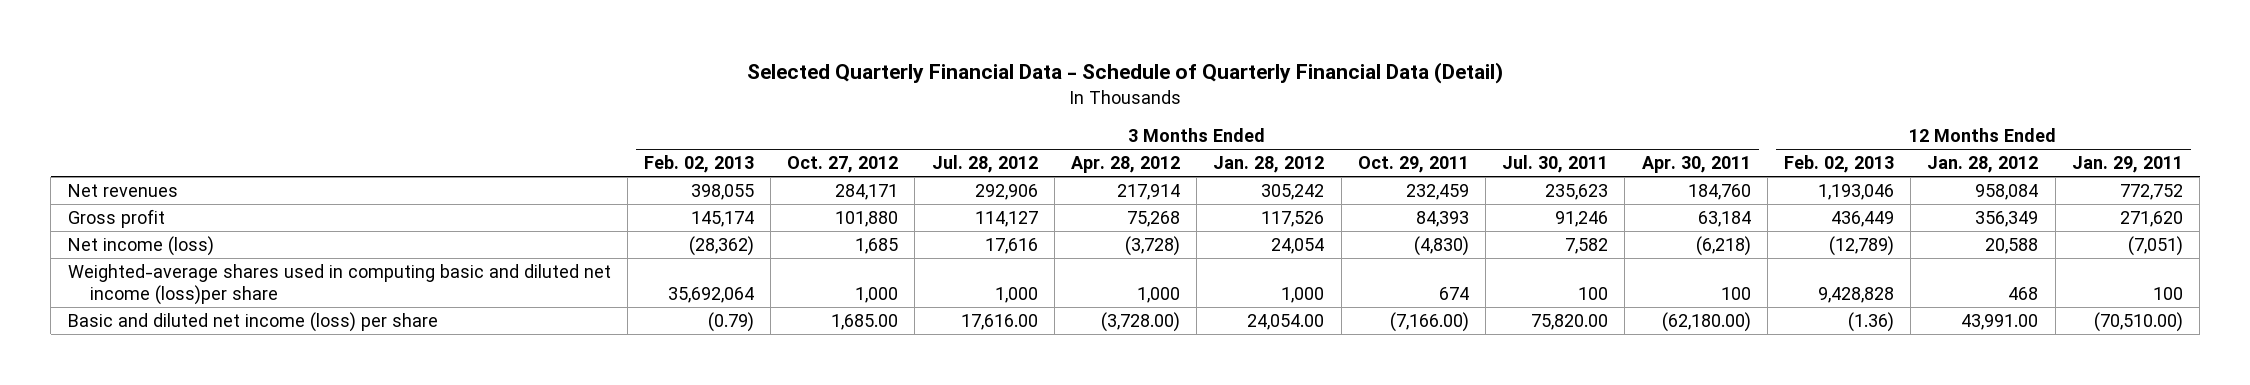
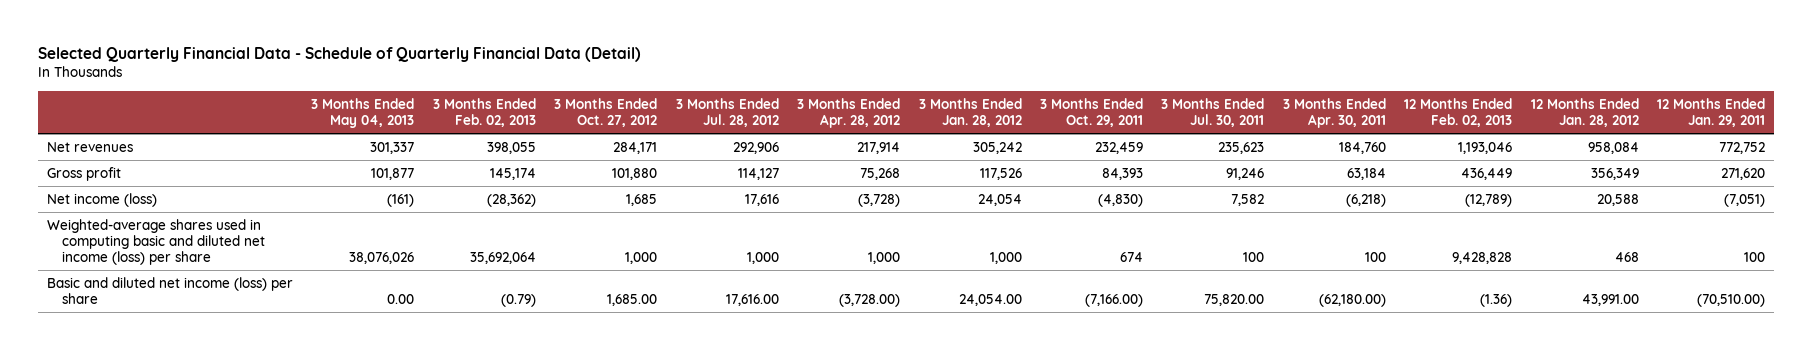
none -> [311,97,415,129] 3 Months Ended May 04, 2013
[67,264,611,305] Weighted-average shares used in computing basic and diluted net income (loss)per share -> [47,218,266,266] Weighted-average shares used in computing basic and diluted net income (loss) per share

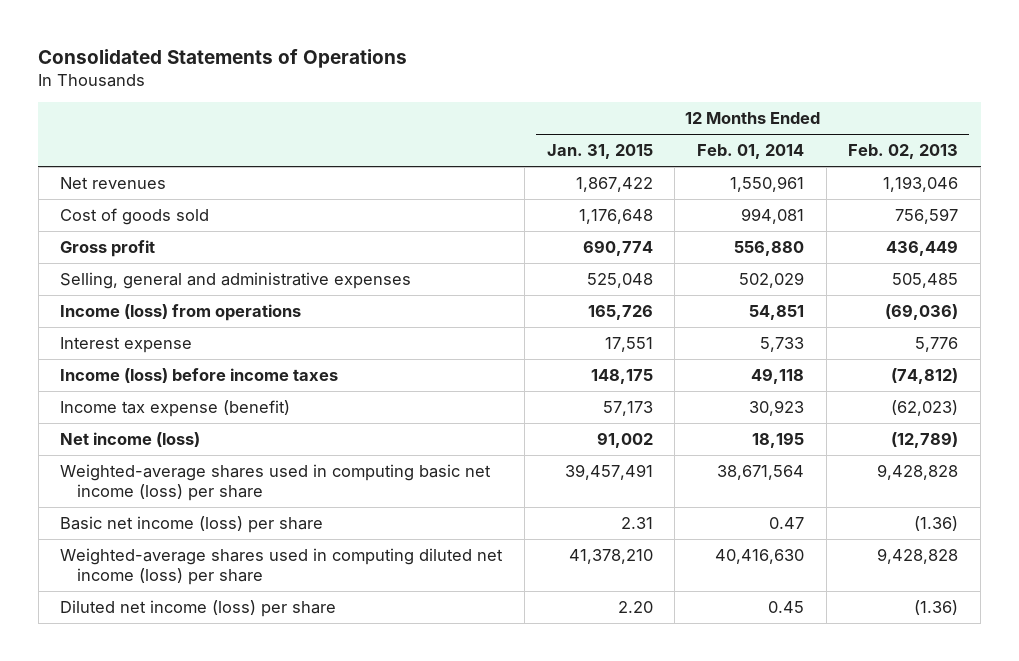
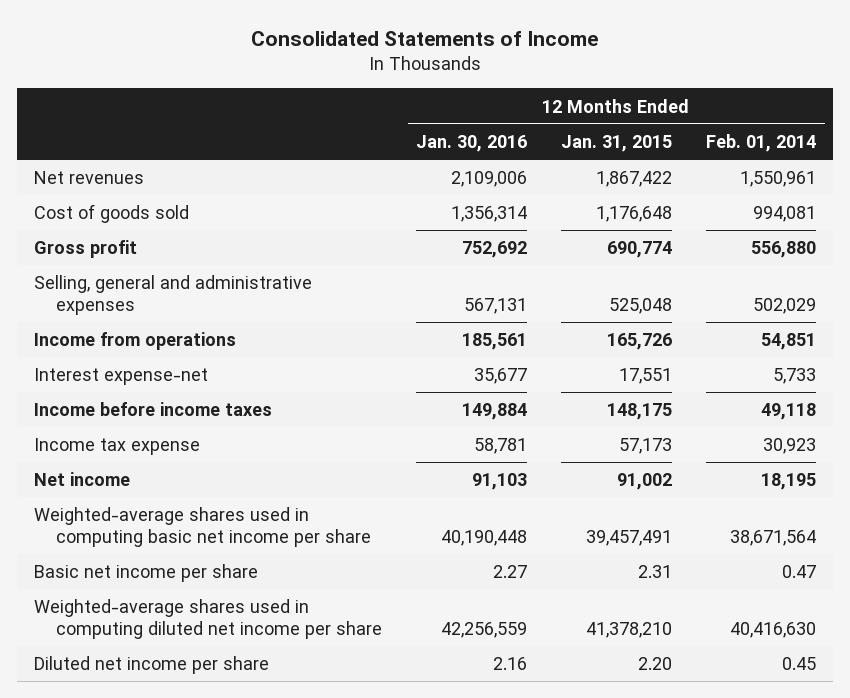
[38,48,408,68] Consolidated Statements of Operations -> [251,30,599,46] Consolidated Statements of Income
[848,144,959,160] Feb. 02, 2013 -> none
none -> [416,135,528,153] Jan. 30, 2016
[60,303,302,321] Income (loss) from operations -> [34,332,237,351] Income from operations
[60,336,193,353] Interest expense -> [34,368,209,386] Interest expense-net
[60,367,339,383] Income (loss) before income taxes -> [34,402,273,417] Income before income taxes
[60,399,291,417] Income tax expense (benefit) -> [34,438,201,456] Income tax expense
[60,431,201,447] Net income (loss) -> [34,472,131,487] Net income
[60,463,492,502] Weighted-average shares used in computing basic net income (loss) per share -> [34,507,372,548] Weighted-average shares used in computing basic net income per share
[60,515,324,533] Basic net income (loss) per share -> [34,564,259,583] Basic net income per share
[60,547,504,586] Weighted-average shares used in computing diluted net income (loss) per share -> [34,599,383,640] Weighted-average shares used in computing diluted net income per share
[60,599,337,617] Diluted net income (loss) per share -> [34,656,270,675] Diluted net income per share

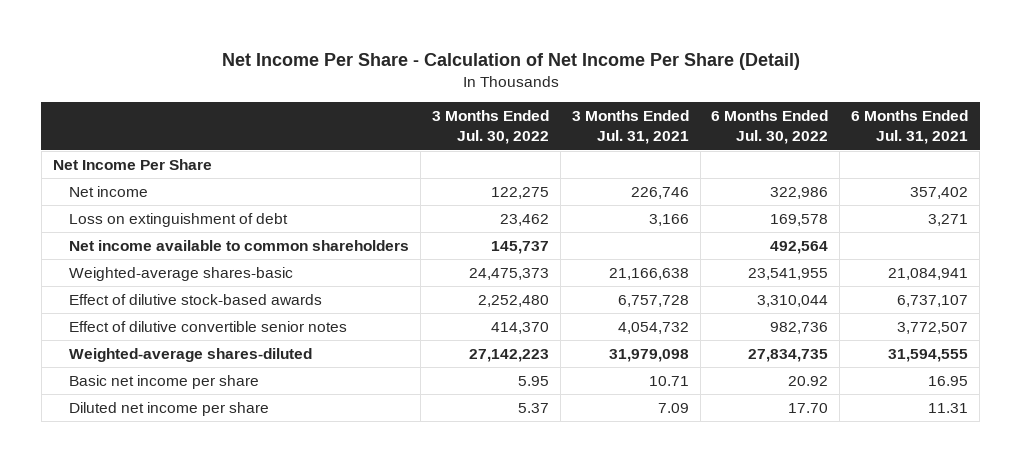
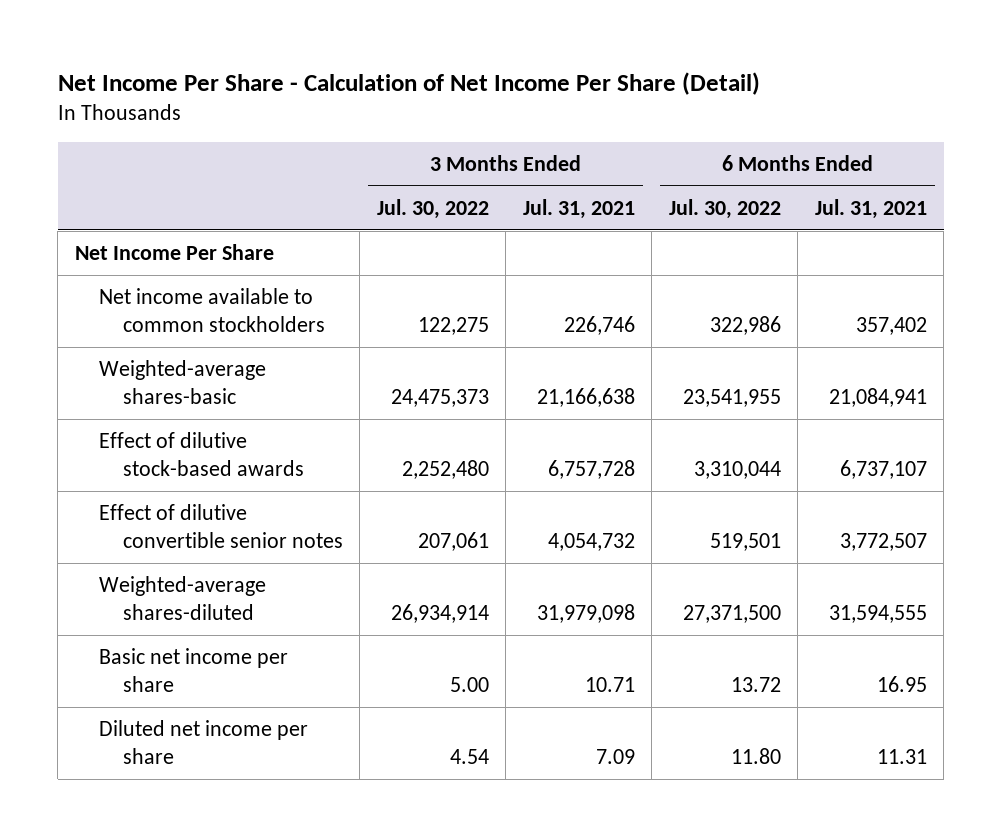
[68,212,288,227] Loss on extinguishment of debt -> none
[68,239,409,251] Net income available to common shareholders -> none
[68,185,148,197] Net income -> [98,288,325,332] Net income available to common stockholders
[490,321,549,334] 414,370 -> [417,531,489,551] 207,061
[770,321,829,334] 982,736 -> [709,532,781,551] 519,501
[468,348,549,362] 27,142,223 -> [390,603,489,623] 26,934,914
[748,348,829,362] 27,834,735 -> [682,604,781,623] 27,371,500
[517,375,549,386] 5.95 -> [449,676,489,692] 5.00
[788,375,829,386] 20.92 -> [730,676,781,692] 13.72
[517,402,549,413] 5.37 -> [449,748,489,764] 4.54
[788,402,829,413] 17.70 -> [730,747,781,764] 11.80

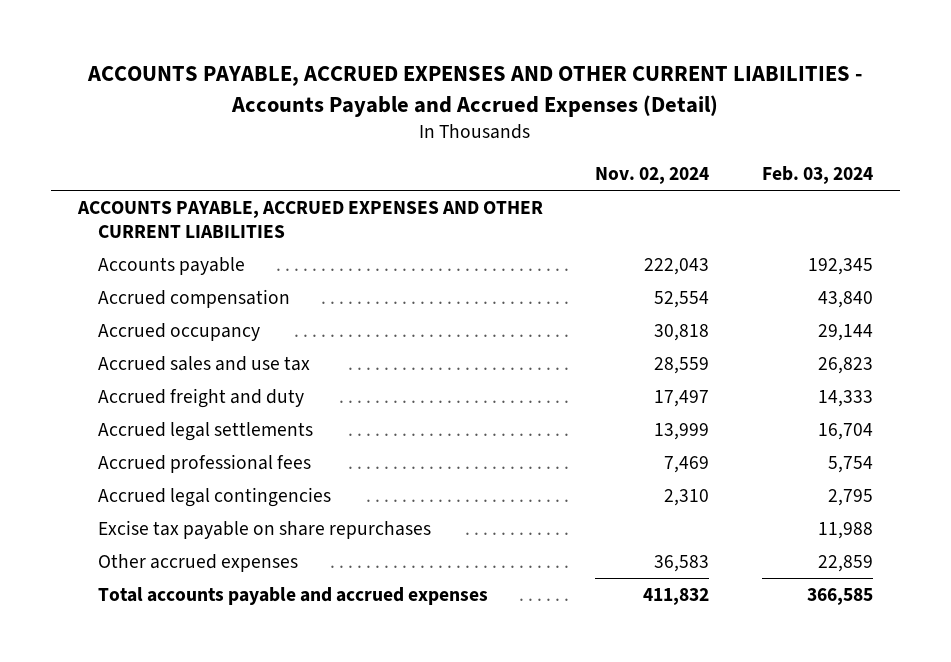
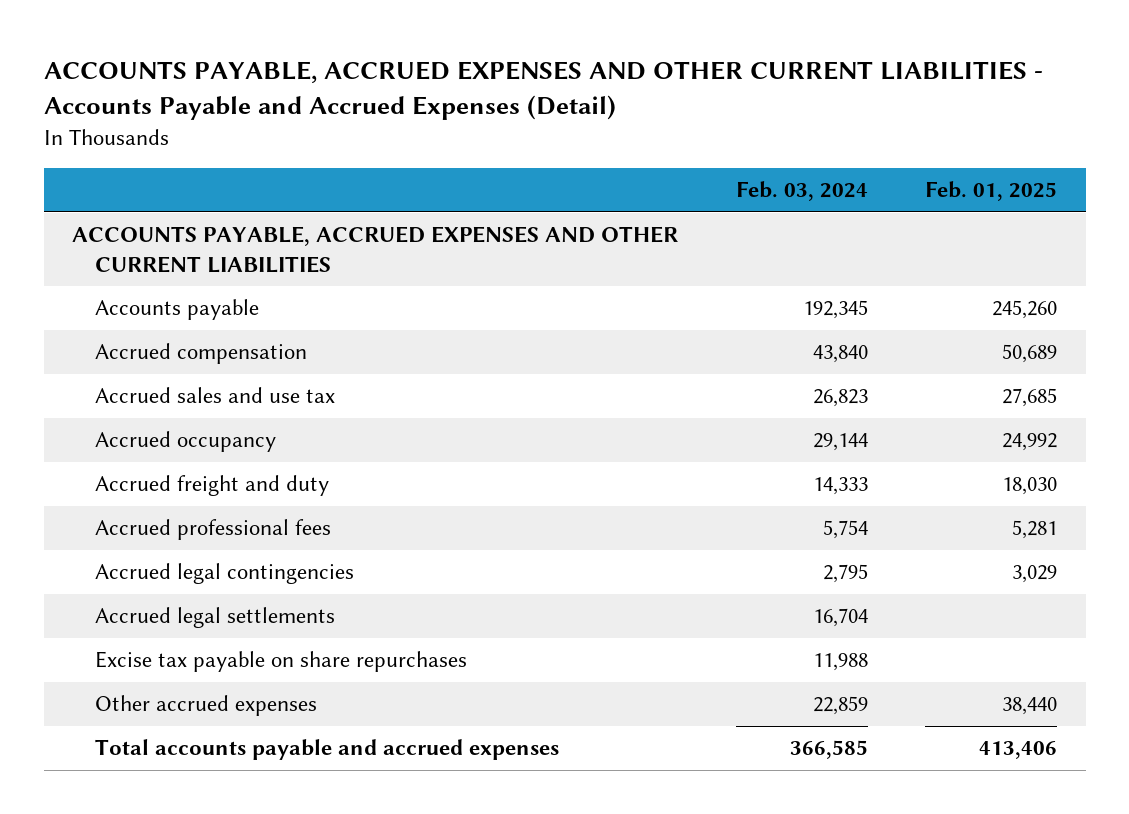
[595,167,710,185] Nov. 02, 2024 -> none
none -> [925,180,1058,201] Feb. 01, 2025
[98,322,261,341] Accrued occupancy -> [94,431,276,453] Accrued occupancy
[98,421,314,441] Accrued legal settlements -> [94,607,335,629] Accrued legal settlements

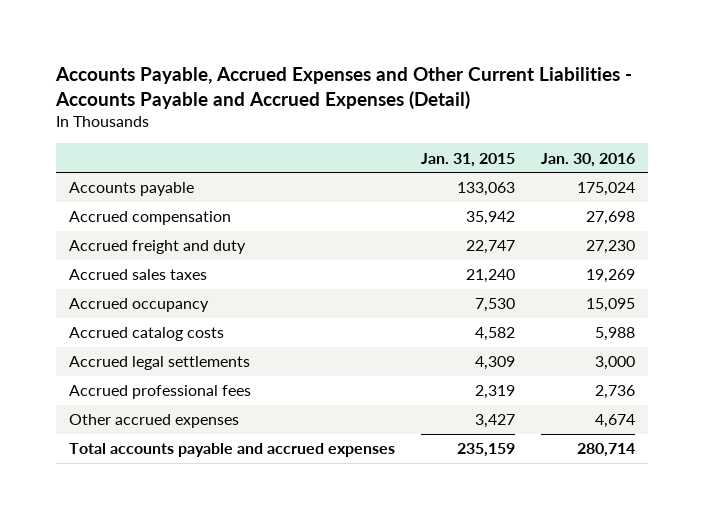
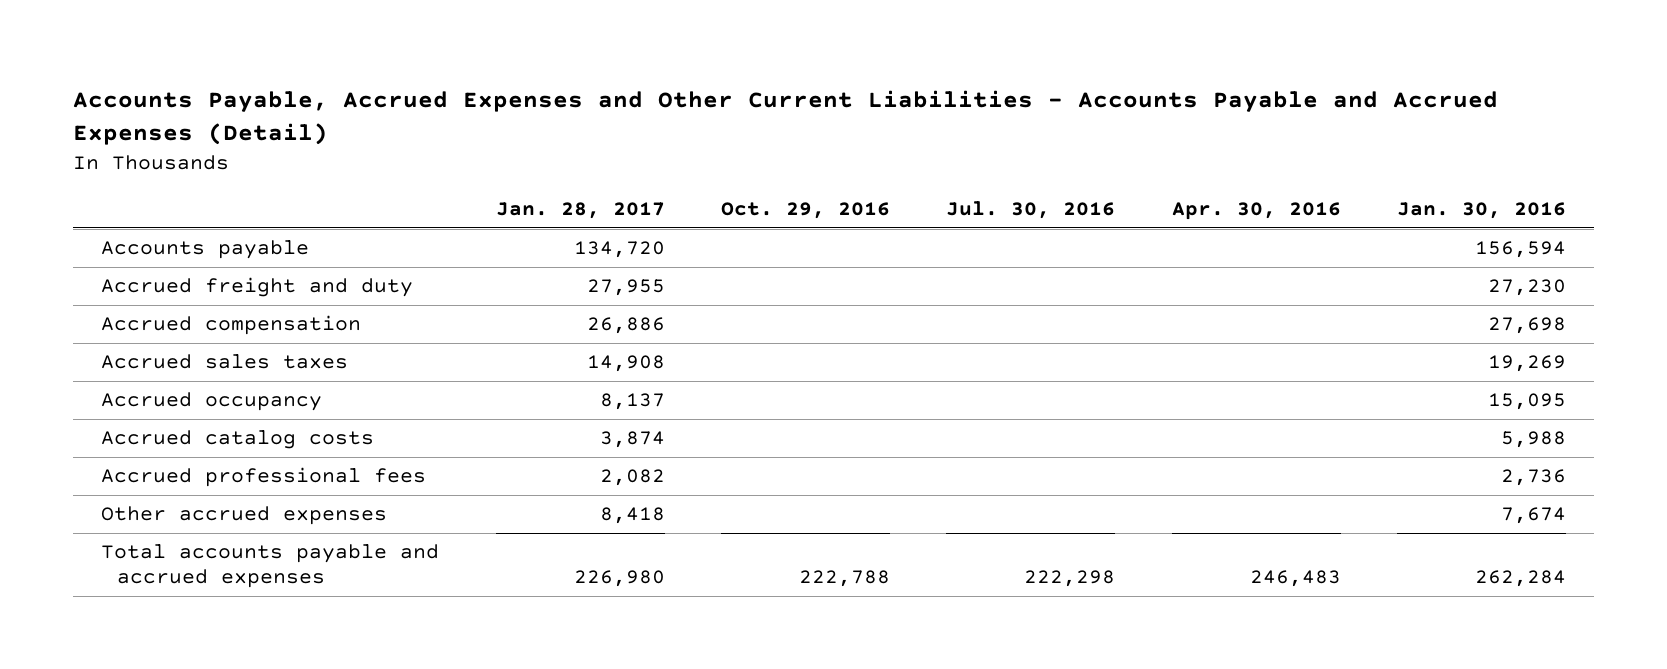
[420,152,515,167] Jan. 31, 2015 -> none
none -> [495,202,665,220] Jan. 28, 2017
none -> [721,202,891,220] Oct. 29, 2016
none -> [946,201,1116,220] Jul. 30, 2016
none -> [1171,202,1341,221] Apr. 30, 2016
[576,182,635,197] 175,024 -> [1474,241,1566,259] 156,594
[68,211,231,226] Accrued compensation -> [101,315,362,336] Accrued compensation
[68,356,250,371] Accrued legal settlements -> none
[594,414,635,429] 4,674 -> [1500,507,1566,525] 7,674
[576,443,635,458] 280,714 -> [1474,570,1566,588] 262,284

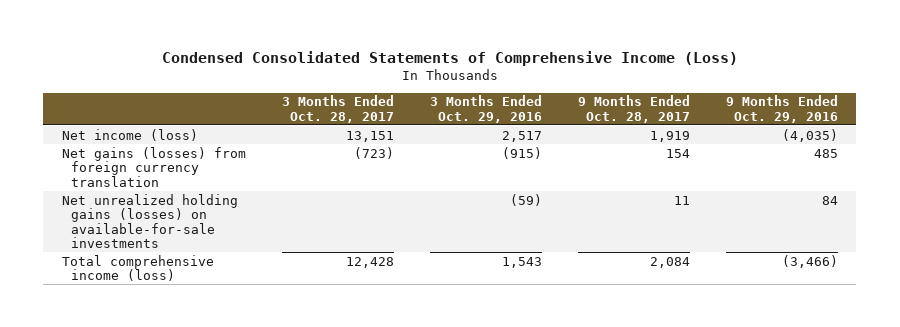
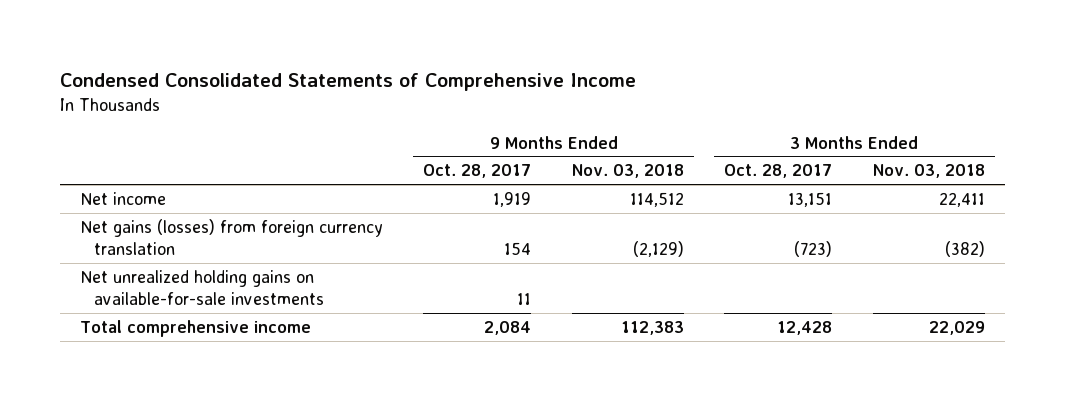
[161,51,738,67] Condensed Consolidated Statements of Comprehensive Income (Loss) -> [59,73,636,92] Condensed Consolidated Statements of Comprehensive Income
[429,95,542,123] 3 Months Ended Oct. 29, 2016 -> none
[725,95,838,123] 9 Months Ended Oct. 29, 2016 -> none
none -> [571,164,684,179] Nov. 03, 2018
none -> [872,164,985,179] Nov. 03, 2018
[61,128,198,141] Net income (loss) -> [80,191,167,205] Net income
[61,193,238,249] Net unrealized holding gains (losses) on available-for-sale investments -> [80,269,325,306] Net unrealized holding gains on available-for-sale investments
[61,254,214,282] Total comprehensive income (loss) -> [80,319,312,337] Total comprehensive income

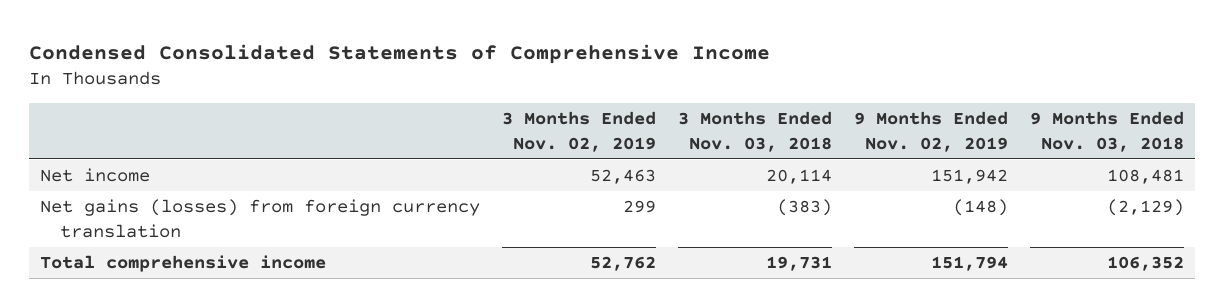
[423,164,532,179] Oct. 28, 2017 -> none
[724,164,833,179] Oct. 28, 2017 -> none
none -> [502,111,657,152] 3 Months Ended Nov. 02, 2019
none -> [854,111,1009,152] 9 Months Ended Nov. 02, 2019
[80,269,325,306] Net unrealized holding gains on available-for-sale investments -> none
[629,191,684,207] 114,512 -> [1106,169,1184,185] 108,481
[938,191,985,207] 22,411 -> [766,169,833,185] 20,114
[944,241,985,258] (382) -> [777,199,833,217] (383)
[620,320,684,335] 112,383 -> [1106,256,1184,272] 106,352
[928,320,985,335] 22,029 -> [766,256,833,272] 19,731

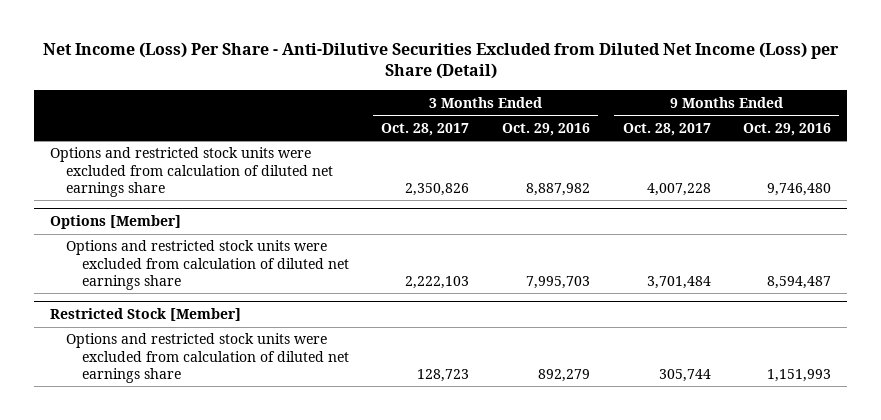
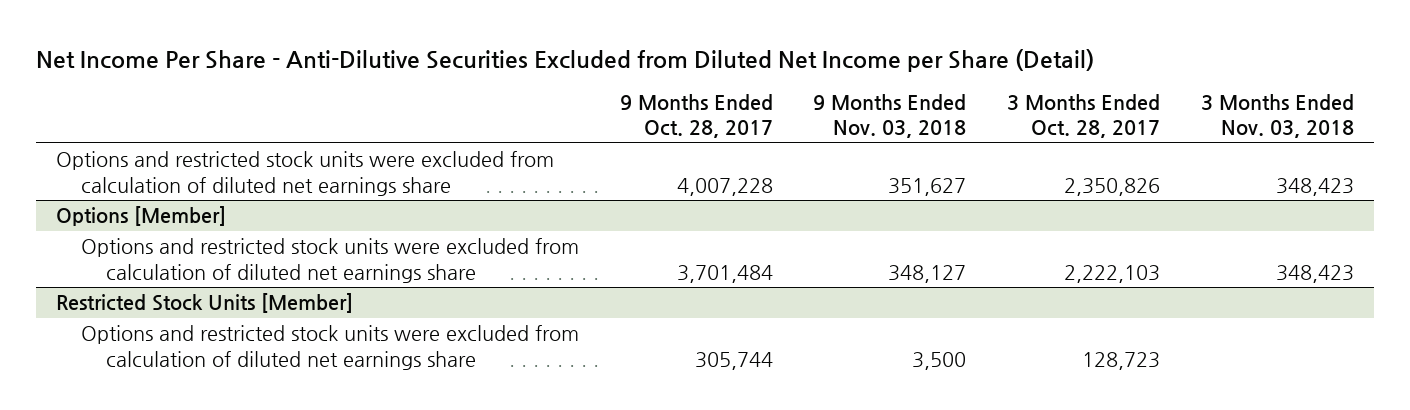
[42,42,839,80] Net Income (Loss) Per Share - Anti-Dilutive Securities Excluded from Diluted Net Income (Loss) per Share (Detail) -> [35,48,1094,72] Net Income Per Share - Anti-Dilutive Securities Excluded from Diluted Net Income per Share (Detail)
[502,122,591,136] Oct. 29, 2016 -> none
[743,122,832,136] Oct. 29, 2016 -> none
none -> [813,93,967,139] 9 Months Ended Nov. 03, 2018
none -> [1200,93,1354,139] 3 Months Ended Nov. 03, 2018
[49,308,241,322] Restricted Stock [Member] -> [56,293,354,314] Restricted Stock Units [Member]

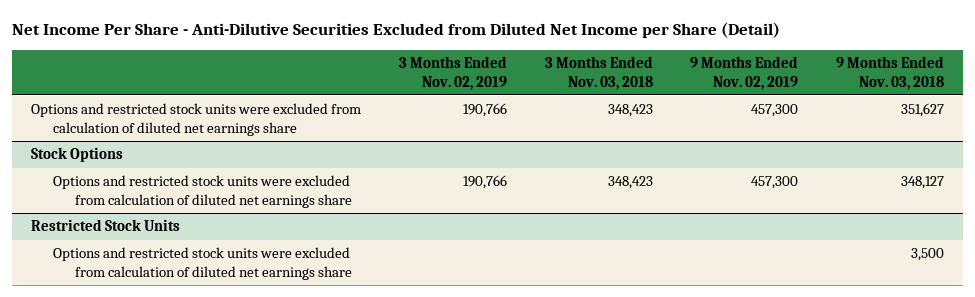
[619,93,773,139] 9 Months Ended Oct. 28, 2017 -> none
[1007,93,1161,139] 3 Months Ended Oct. 28, 2017 -> none
none -> [398,56,507,90] 3 Months Ended Nov. 02, 2019
none -> [690,56,799,90] 9 Months Ended Nov. 02, 2019
[56,206,227,227] Options [Member] -> [30,147,123,163] Stock Options
[56,293,354,314] Restricted Stock Units [Member] -> [30,219,180,232] Restricted Stock Units

